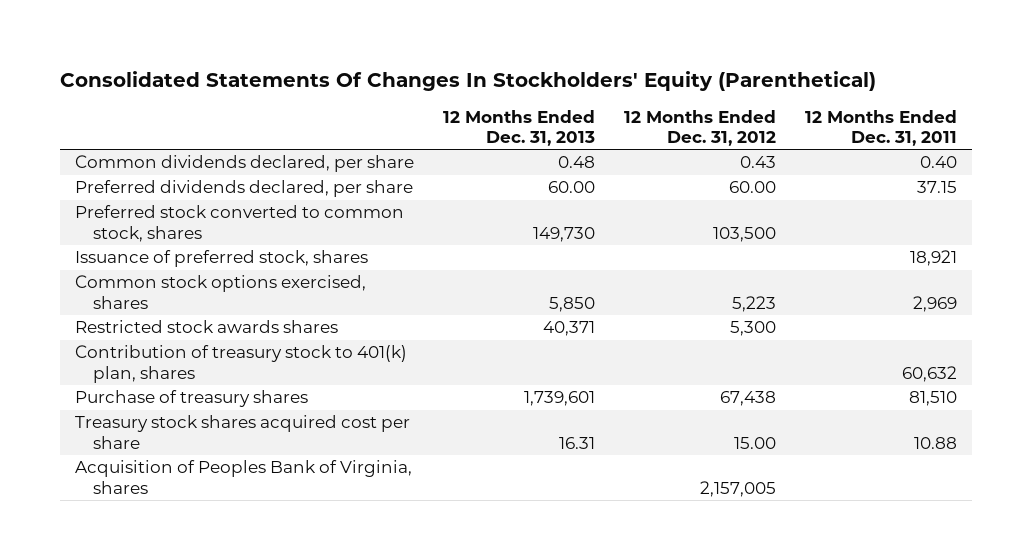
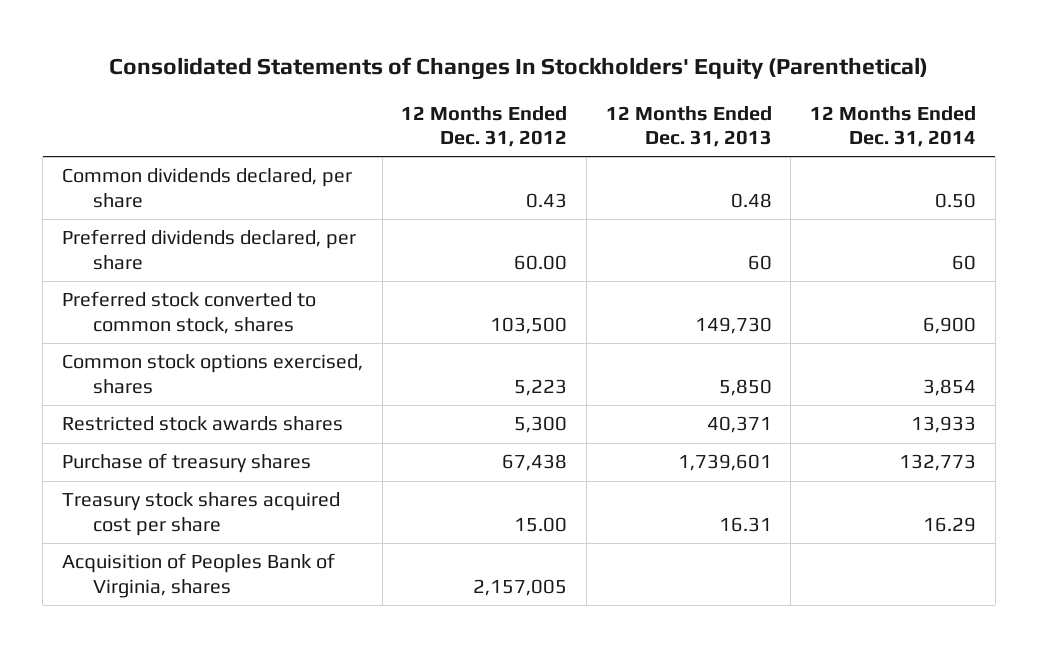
[60,70,877,91] Consolidated Statements Of Changes In Stockholders' Equity (Parenthetical) -> [109,56,929,80] Consolidated Statements of Changes In Stockholders' Equity (Parenthetical)
[805,109,958,146] 12 Months Ended Dec. 31, 2011 -> none
none -> [810,105,977,148] 12 Months Ended Dec. 31, 2014
[548,181,596,194] 60.00 -> [747,254,772,270] 60
[74,250,368,268] Issuance of preferred stock, shares -> none
[74,345,407,383] Contribution of treasury stock to 401(k) plan, shares -> none

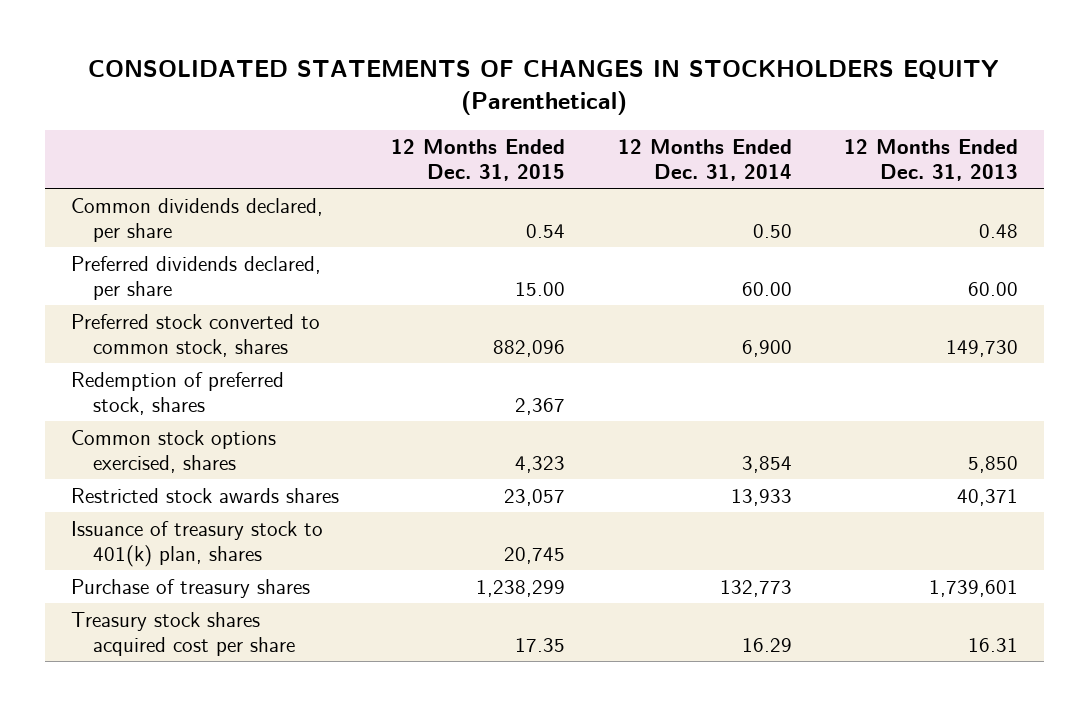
[109,56,929,80] Consolidated Statements of Changes In Stockholders' Equity (Parenthetical) -> [88,59,1000,116] CONSOLIDATED STATEMENTS OF CHANGES IN STOCKHOLDERS EQUITY (Parenthetical)
[401,105,568,148] 12 Months Ended Dec. 31, 2012 -> none
none -> [391,138,566,181] 12 Months Ended Dec. 31, 2015
[747,254,772,270] 60 -> [968,281,1019,296] 60.00
[952,254,977,270] 60 -> [741,281,792,296] 60.00
none -> [70,371,284,415] Redemption of preferred stock, shares
none -> [70,520,323,567] Issuance of treasury stock to 401(k) plan, shares
[61,553,335,598] Acquisition of Peoples Bank of Virginia, shares -> none

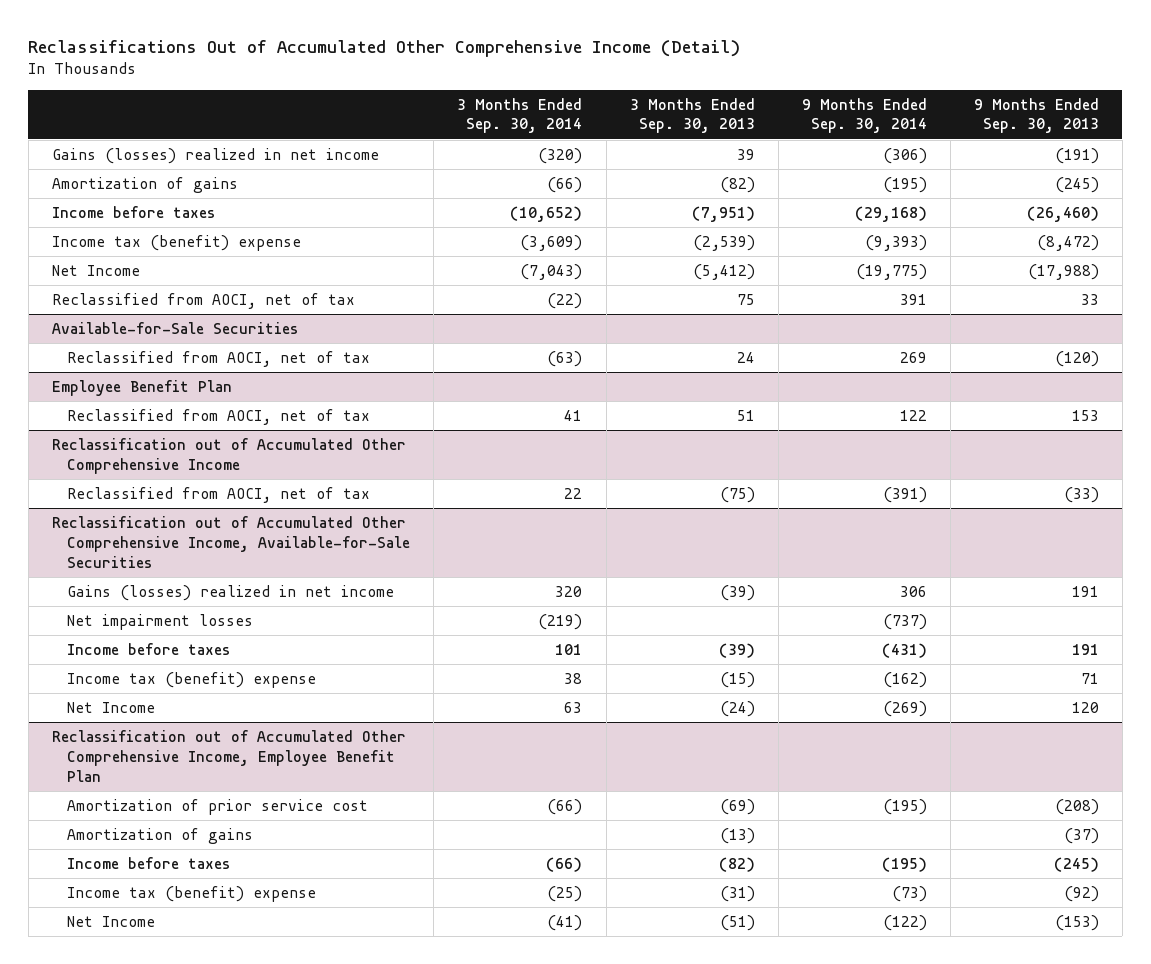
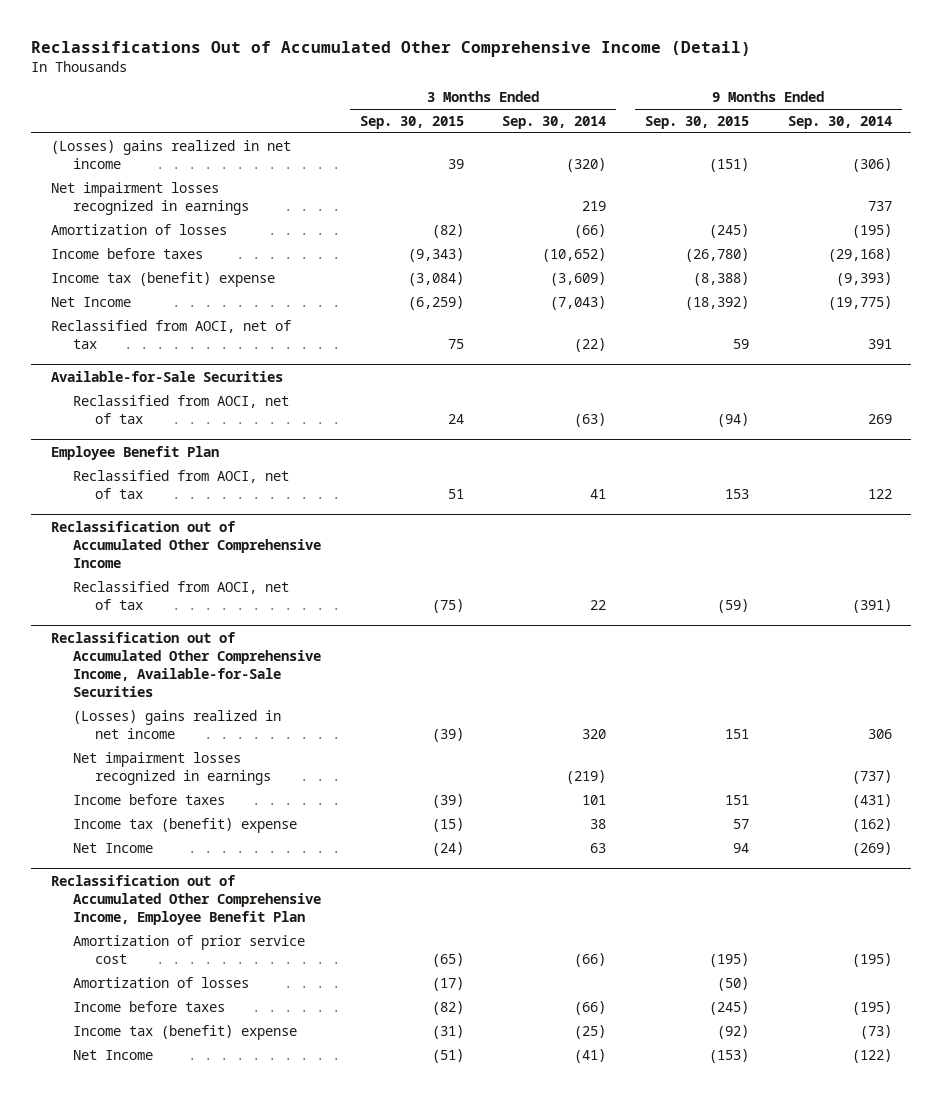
[629,97,755,134] 3 Months Ended Sep. 30, 2013 -> none
[973,97,1099,134] 9 Months Ended Sep. 30, 2013 -> none
none -> [359,115,464,129] Sep. 30, 2015
none -> [645,115,750,129] Sep. 30, 2015
[51,147,379,164] Gains (losses) realized in net income -> [50,139,291,169] (Losses) gains realized in net income
none -> [50,181,249,215] Net impairment losses recognized in earnings
[51,176,238,193] Amortization of gains -> [50,223,227,235] Amortization of losses
[67,584,395,601] Gains (losses) realized in net income -> [72,709,281,739] (Losses) gains realized in net income
[67,613,254,630] Net impairment losses -> [72,751,271,785] Net impairment losses recognized in earnings
[67,827,254,844] Amortization of gains -> [72,976,249,988] Amortization of losses

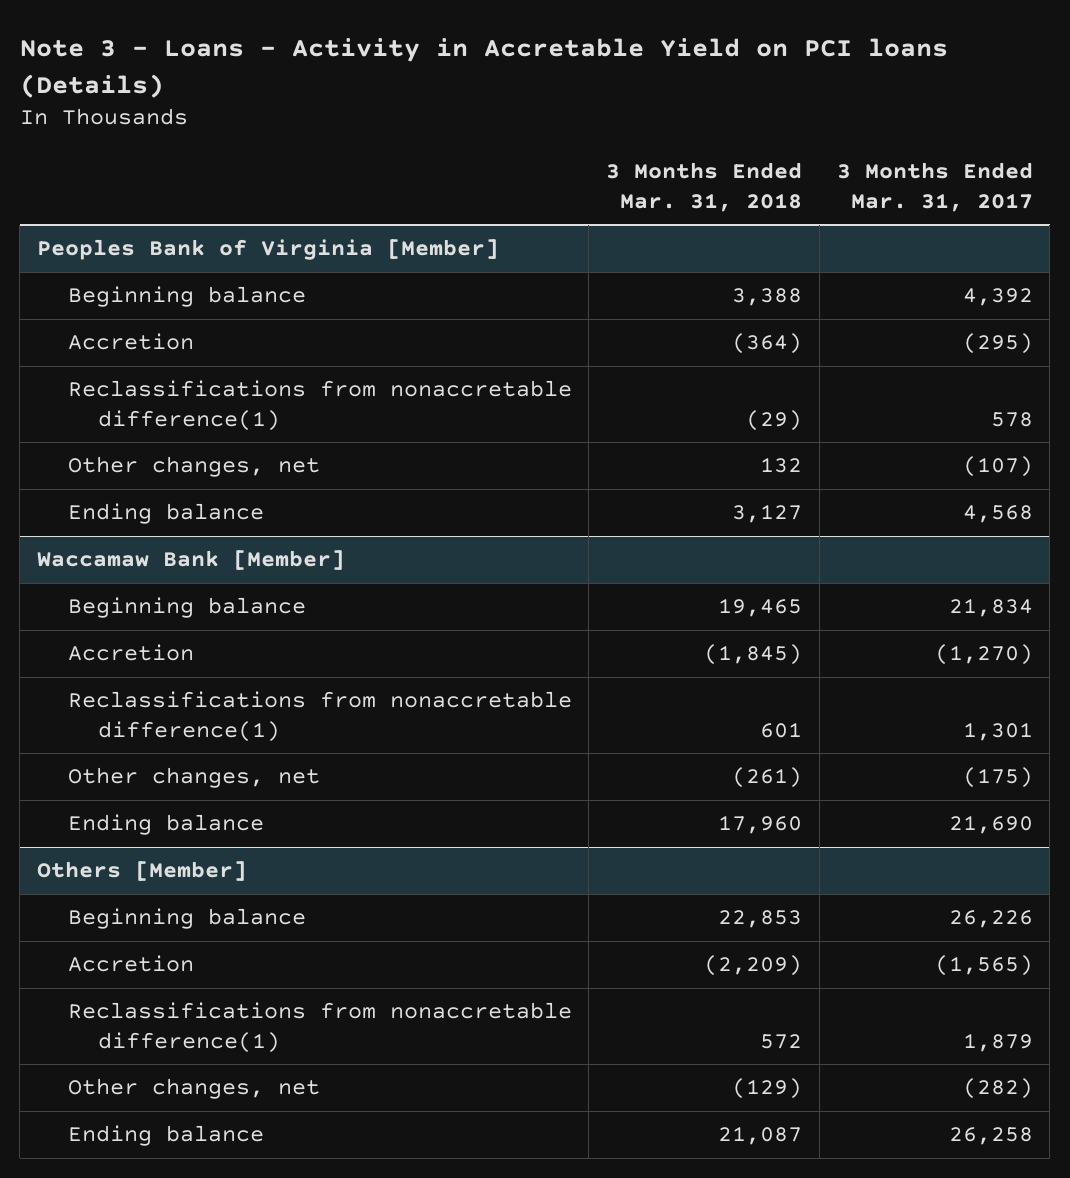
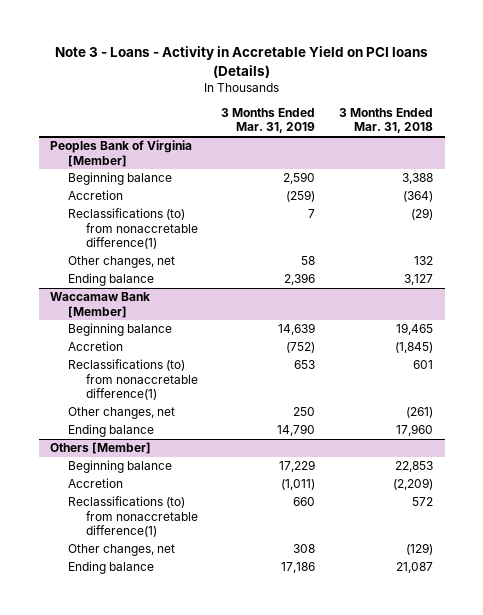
[836,162,1033,212] 3 Months Ended Mar. 31, 2017 -> none
none -> [221,108,316,134] 3 Months Ended Mar. 31, 2019
[67,380,572,431] Reclassifications from nonaccretable difference(1) -> [68,208,198,249] Reclassifications (to) from nonaccretable difference(1)
[67,691,572,742] Reclassifications from nonaccretable difference(1) -> [68,359,198,400] Reclassifications (to) from nonaccretable difference(1)
[67,1002,572,1053] Reclassifications from nonaccretable difference(1) -> [68,496,198,537] Reclassifications (to) from nonaccretable difference(1)

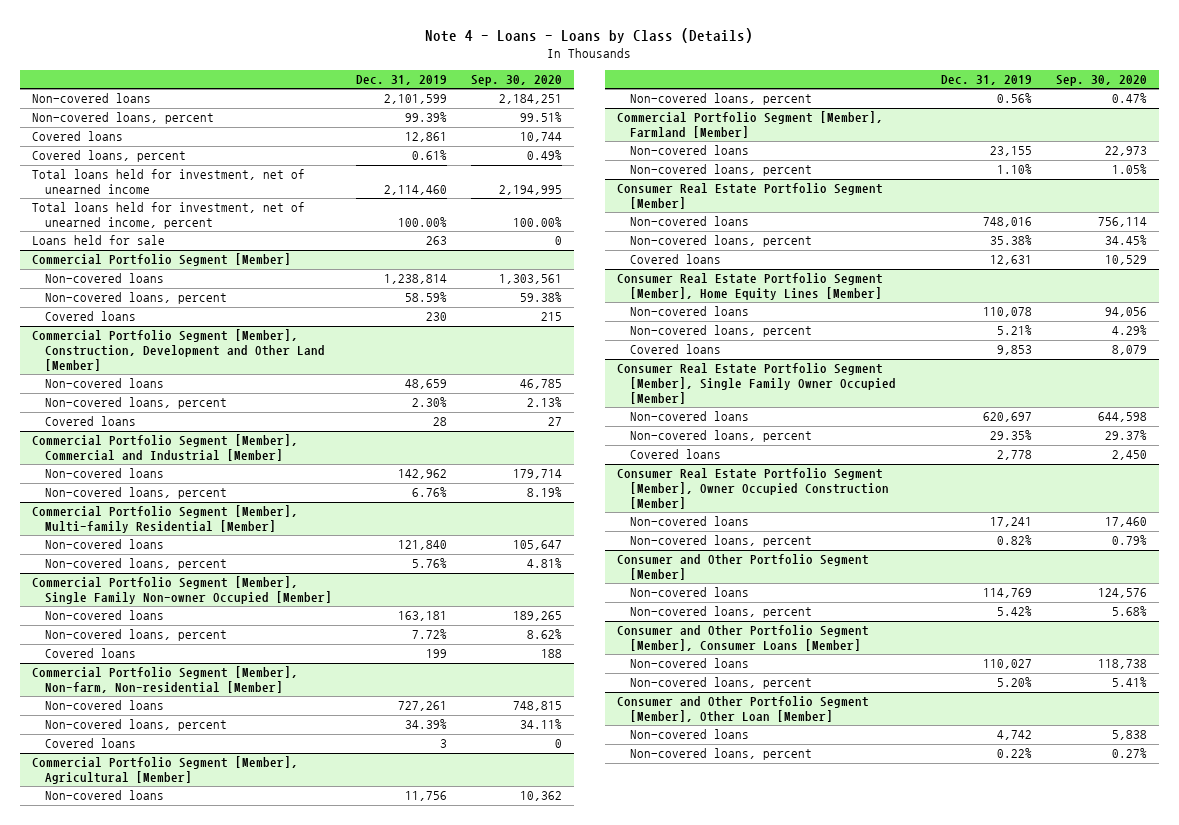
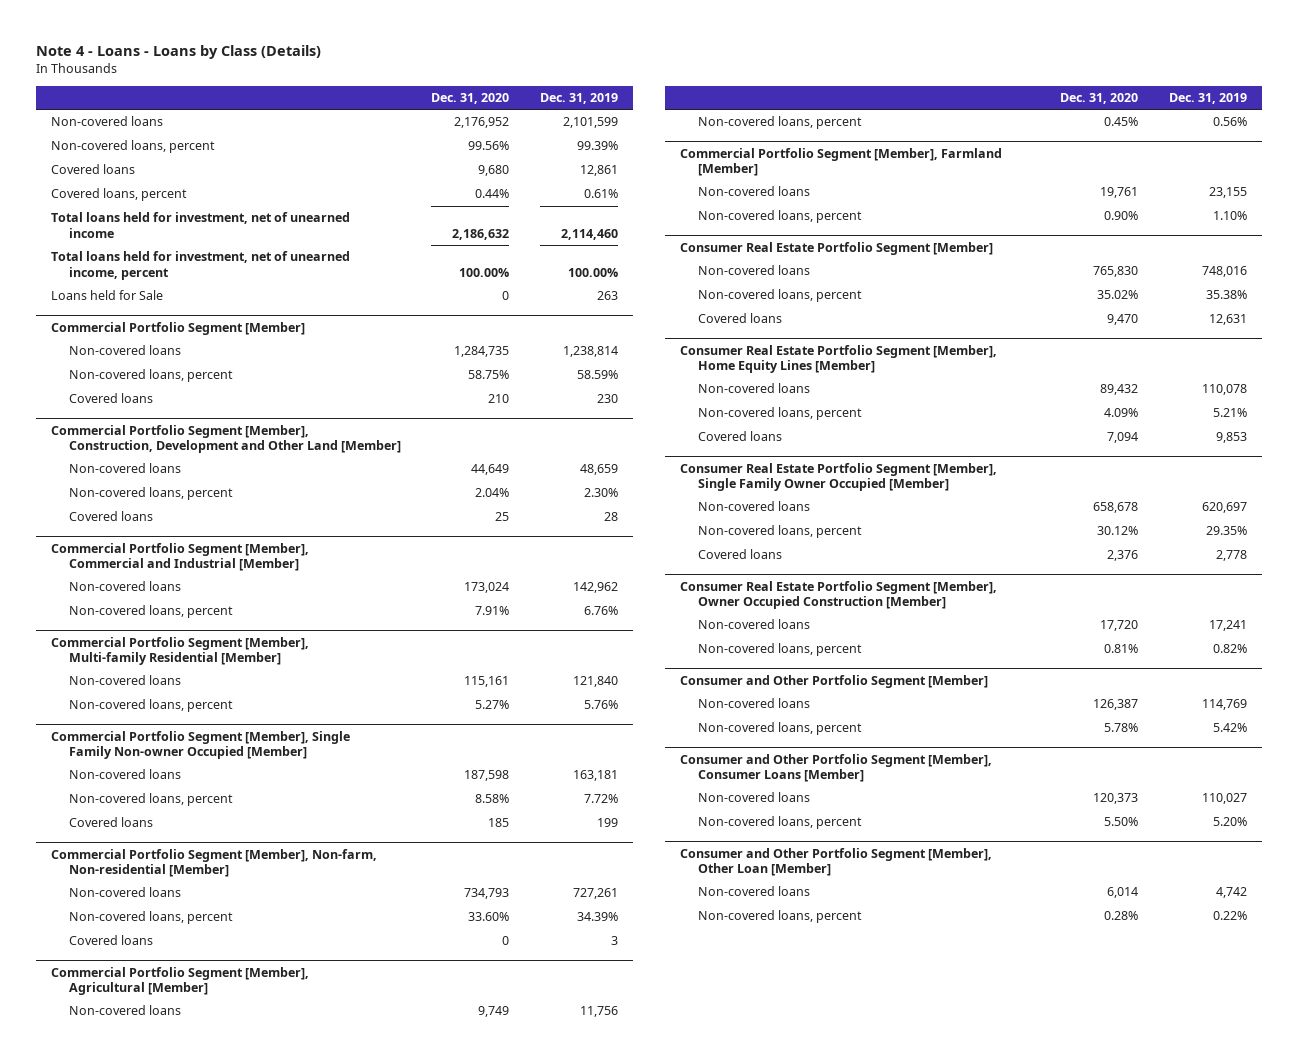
[470,75,562,87] Sep. 30, 2020 -> none
none -> [431,93,510,105] Dec. 31, 2020
[32,235,166,246] Loans held for sale -> [51,290,164,301] Loans held for Sale

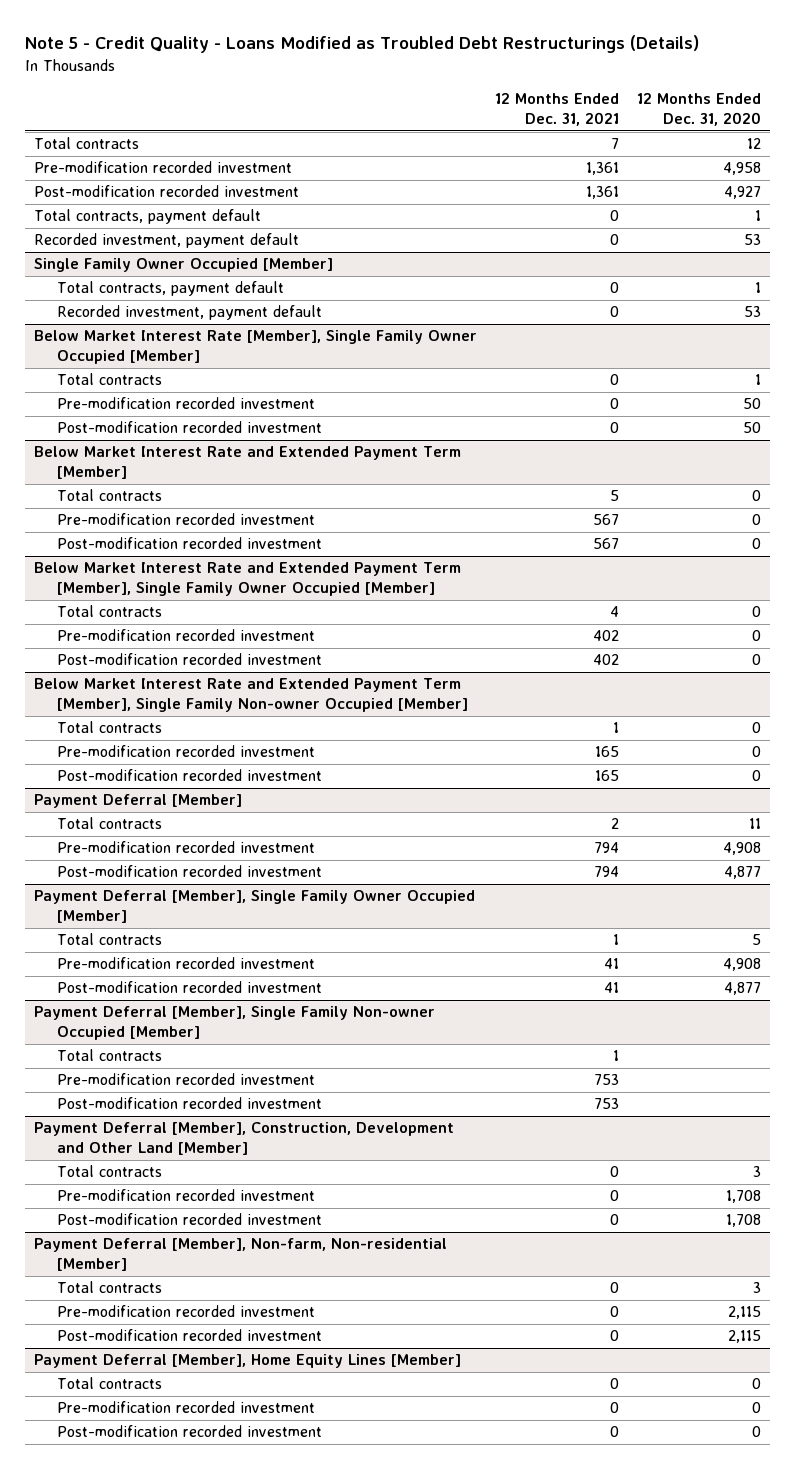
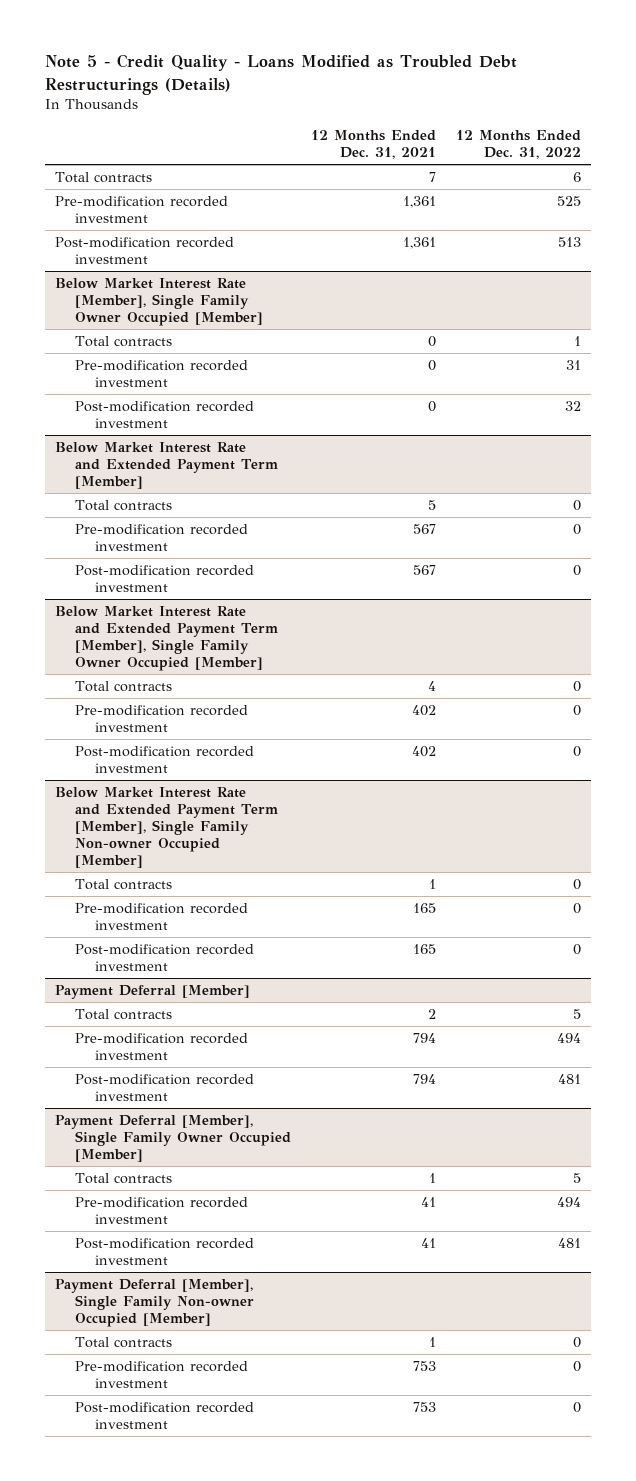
[637,92,762,126] 12 Months Ended Dec. 31, 2020 -> none
none -> [455,130,581,160] 12 Months Ended Dec. 31, 2022
[33,209,261,225] Total contracts, payment default -> none
[33,233,299,249] Recorded investment, payment default -> none
[33,258,333,273] Single Family Owner Occupied [Member] -> none
[56,281,284,297] Total contracts, payment default -> none
[56,305,322,321] Recorded investment, payment default -> none
[33,1122,454,1156] Payment Deferral [Member], Construction, Development and Other Land [Member] -> none
[56,1165,162,1178] Total contracts -> none
[56,1189,315,1202] Pre-modification recorded investment -> none
[56,1213,322,1226] Post-modification recorded investment -> none
[33,1238,447,1272] Payment Deferral [Member], Non-farm, Non-residential [Member] -> none
[56,1281,162,1294] Total contracts -> none
[56,1305,315,1318] Pre-modification recorded investment -> none
[56,1329,322,1342] Post-modification recorded investment -> none
[33,1354,461,1369] Payment Deferral [Member], Home Equity Lines [Member] -> none
[56,1377,162,1390] Total contracts -> none
[56,1401,315,1414] Pre-modification recorded investment -> none
[56,1425,322,1438] Post-modification recorded investment -> none

